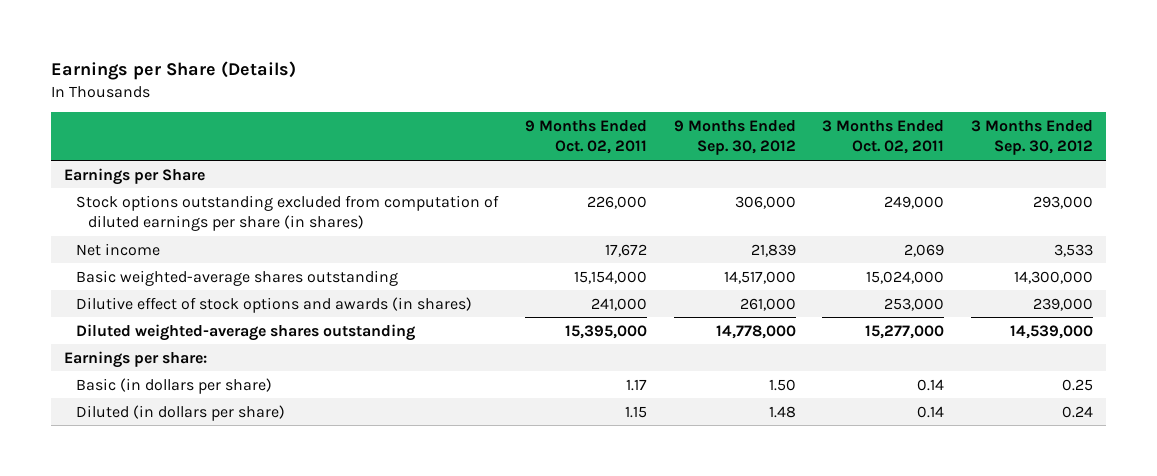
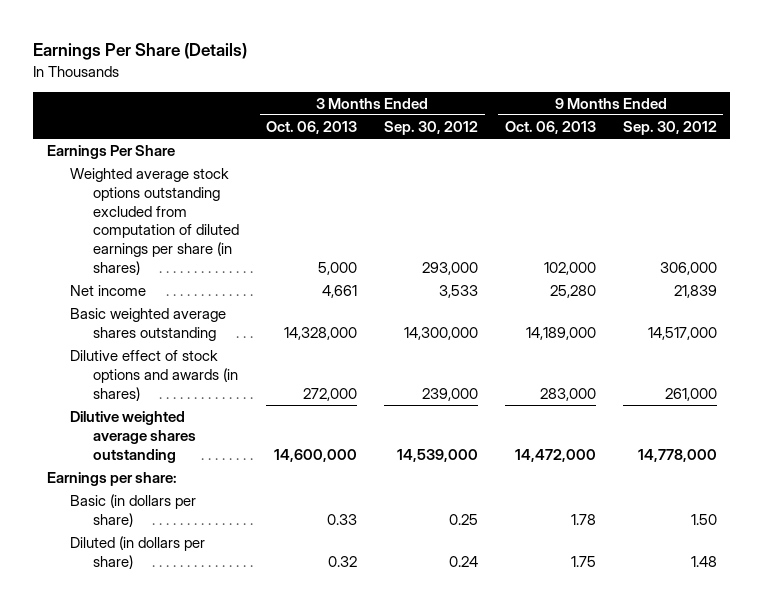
[50,61,296,81] Earnings per Share (Details) -> [33,43,248,61] Earnings Per Share (Details)
[524,120,647,155] 9 Months Ended Oct. 02, 2011 -> none
[822,120,945,155] 3 Months Ended Oct. 02, 2011 -> none
none -> [266,120,358,134] Oct. 06, 2013
none -> [504,120,596,134] Oct. 06, 2013
[64,167,206,185] Earnings per Share -> [46,145,175,160] Earnings Per Share
[76,194,500,231] Stock options outstanding excluded from computation of diluted earnings per share (in shares) -> [70,168,240,275] Weighted average stock options outstanding excluded from computation of diluted earnings per share (in shares)
[76,269,399,286] Basic weighted-average shares outstanding -> [70,308,227,341] Basic weighted average shares outstanding
[76,323,416,341] Diluted weighted-average shares outstanding -> [70,411,197,463] Dilutive weighted average shares outstanding

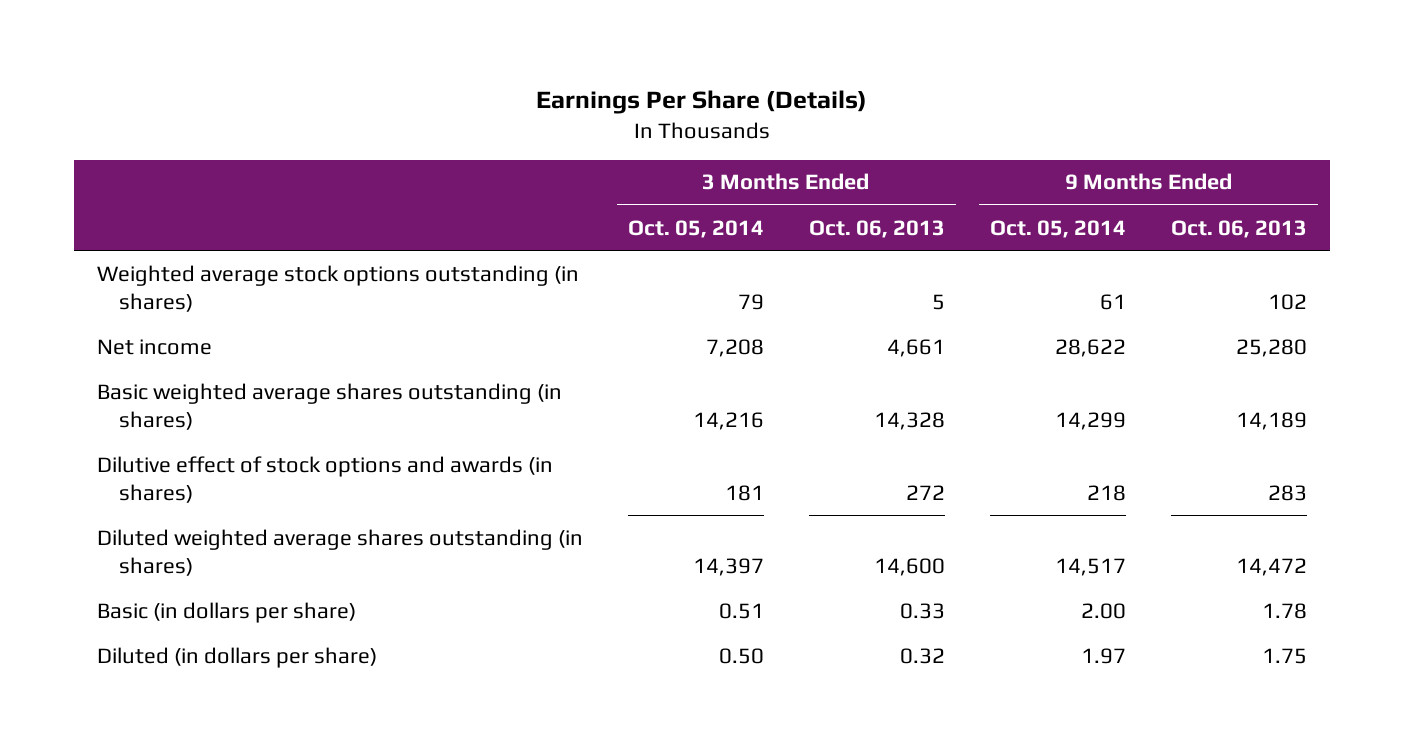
[383,120,478,135] Sep. 30, 2012 -> none
[622,120,717,135] Sep. 30, 2012 -> none
none -> [627,219,764,238] Oct. 05, 2014
none -> [990,219,1127,238] Oct. 05, 2014
[46,145,175,160] Earnings Per Share -> none
[70,168,240,275] Weighted average stock options outstanding excluded from computation of diluted earnings per share (in shares) -> [96,264,579,312] Weighted average stock options outstanding (in shares)
[318,261,358,275] 5,000 -> [931,293,945,310] 5
[543,261,596,275] 102,000 -> [1268,293,1308,310] 102
[46,472,177,487] Earnings per share: -> none
[70,308,227,341] Basic weighted average shares outstanding -> [96,382,562,430] Basic weighted average shares outstanding (in shares)
[284,326,358,340] 14,328,000 -> [873,411,945,430] 14,328
[525,326,596,340] 14,189,000 -> [1236,411,1308,430] 14,189
[303,387,358,401] 272,000 -> [905,484,945,500] 272
[539,387,596,401] 283,000 -> [1268,484,1308,501] 283
[70,411,197,463] Dilutive weighted average shares outstanding -> [96,528,583,576] Diluted weighted average shares outstanding (in shares)
[274,448,358,462] 14,600,000 -> [873,557,945,576] 14,600
[514,448,596,462] 14,472,000 -> [1236,557,1308,576] 14,472

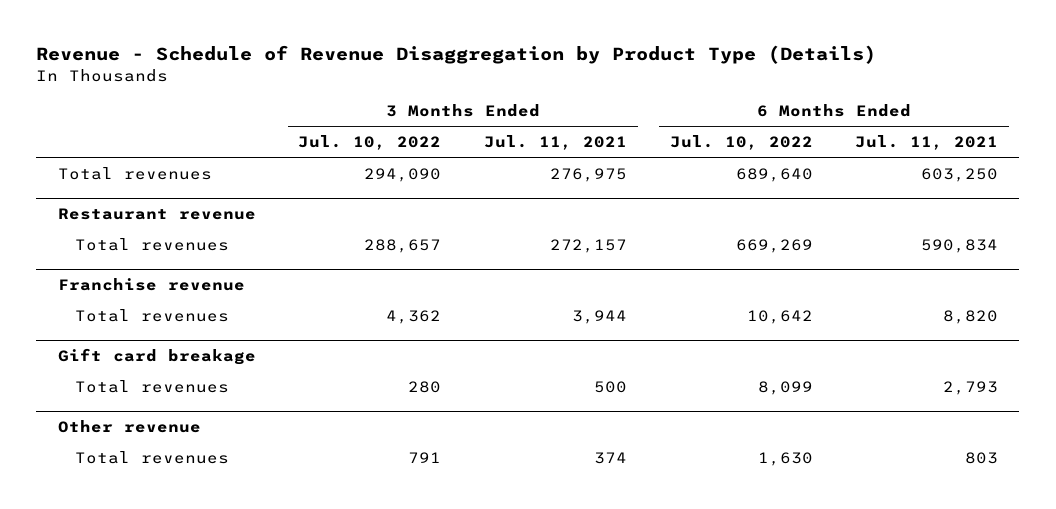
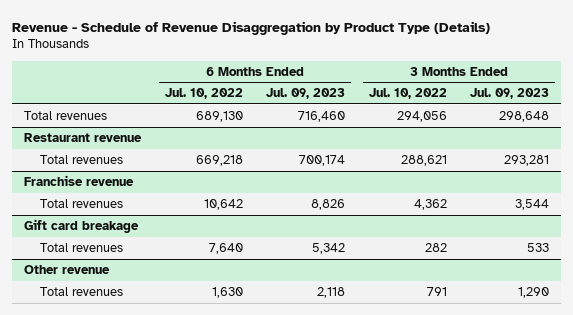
[483,135,627,151] Jul. 11, 2021 -> none
[855,135,999,151] Jul. 11, 2021 -> none
none -> [266,88,346,100] Jul. 09, 2023
none -> [470,88,550,100] Jul. 09, 2023
[364,167,442,182] 294,090 -> [396,111,447,123] 294,056
[735,167,813,182] 689,640 -> [195,111,243,123] 689,130
[364,238,442,253] 288,657 -> [400,155,447,167] 288,621
[735,238,813,253] 669,269 -> [195,155,243,167] 669,218
[408,380,442,393] 280 -> [424,243,447,253] 282
[757,380,813,395] 8,099 -> [208,243,243,255] 7,640

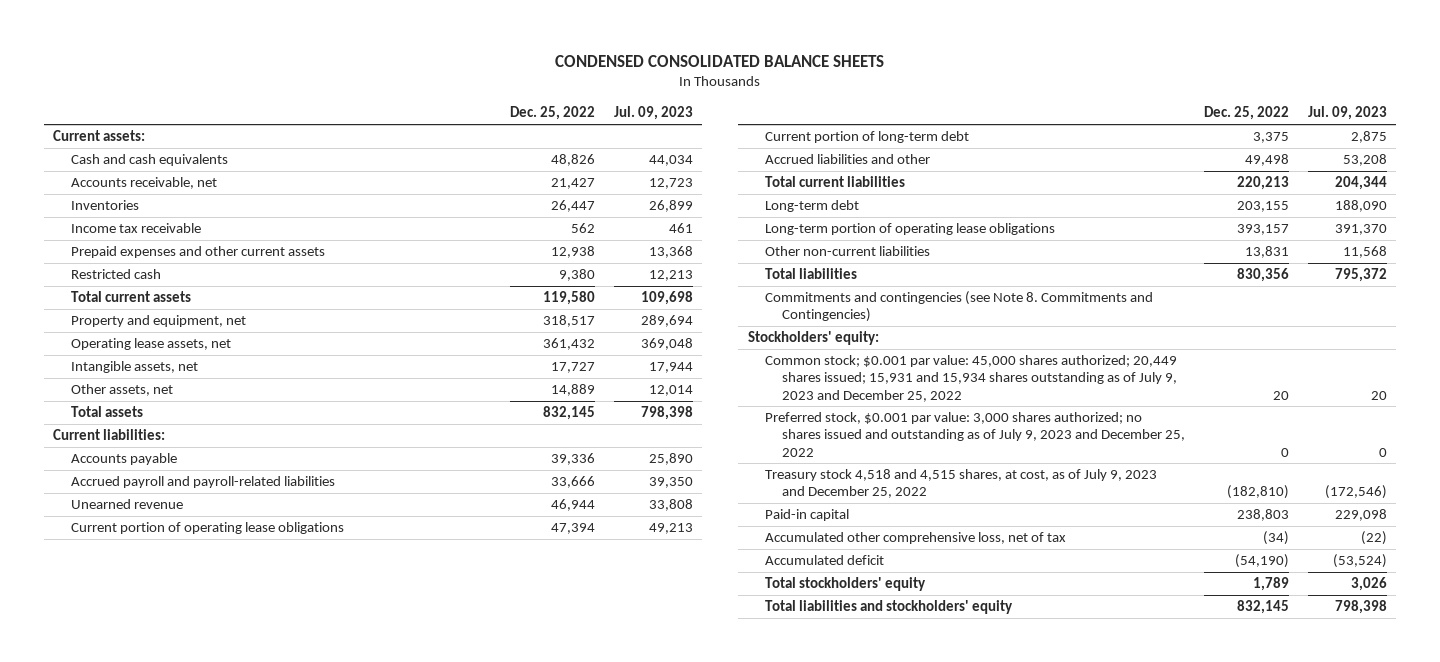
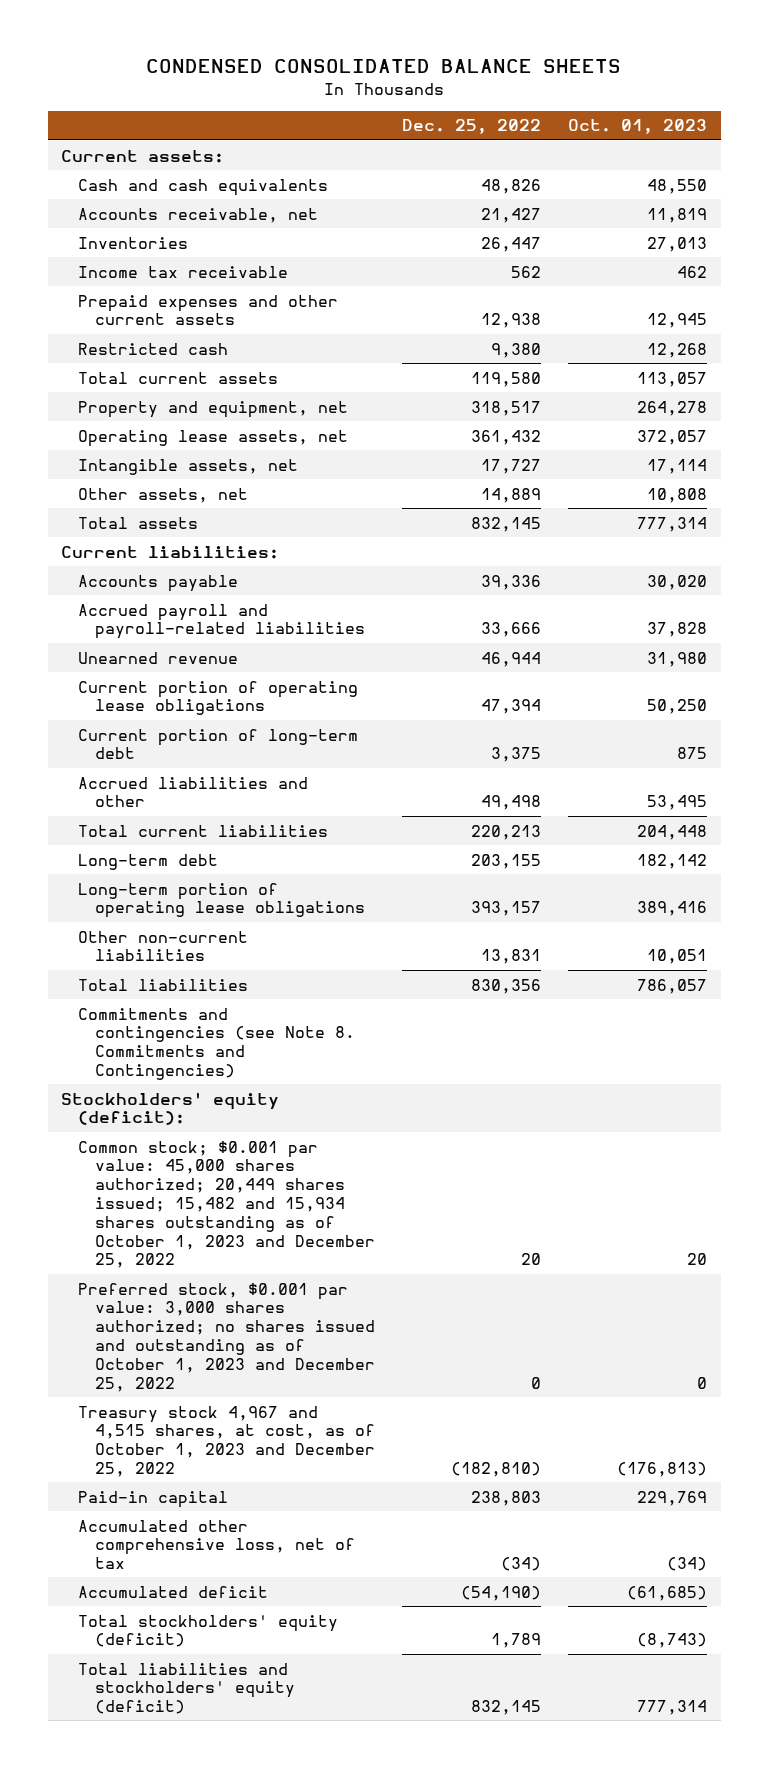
[613,106,693,121] Jul. 09, 2023 -> none
none -> [568,119,708,135] Oct. 01, 2023
[747,331,879,346] Stockholders' equity: -> [61,1091,280,1126] Stockholders' equity (deficit):
[764,355,1178,402] Common stock; $0.001 par value: 45,000 shares authorized; 20,449 shares issued; 15,931 and 15,934 shares outstanding as of July 9, 2023 and December 25, 2022 -> [78,1140,376,1269] Common stock; $0.001 par value: 45,000 shares authorized; 20,449 shares issued; 15,482 and 15,934 shares outstanding as of October 1, 2023 and December 25, 2022
[764,412,1186,457] Preferred stock, $0.001 par value: 3,000 shares authorized; no shares issued and outstanding as of July 9, 2023 and December 25, 2022 -> [78,1282,376,1392] Preferred stock, $0.001 par value: 3,000 shares authorized; no shares issued and outstanding as of October 1, 2023 and December 25, 2022
[764,469,1157,499] Treasury stock 4,518 and 4,515 shares, at cost, as of July 9, 2023 and December 25, 2022 -> [78,1405,376,1477] Treasury stock 4,967 and 4,515 shares, at cost, as of October 1, 2023 and December 25, 2022
[764,577,926,592] Total stockholders' equity -> [78,1614,339,1648] Total stockholders' equity (deficit)
[764,600,1013,615] Total liabilities and stockholders' equity -> [78,1662,296,1715] Total liabilities and stockholders' equity (deficit)

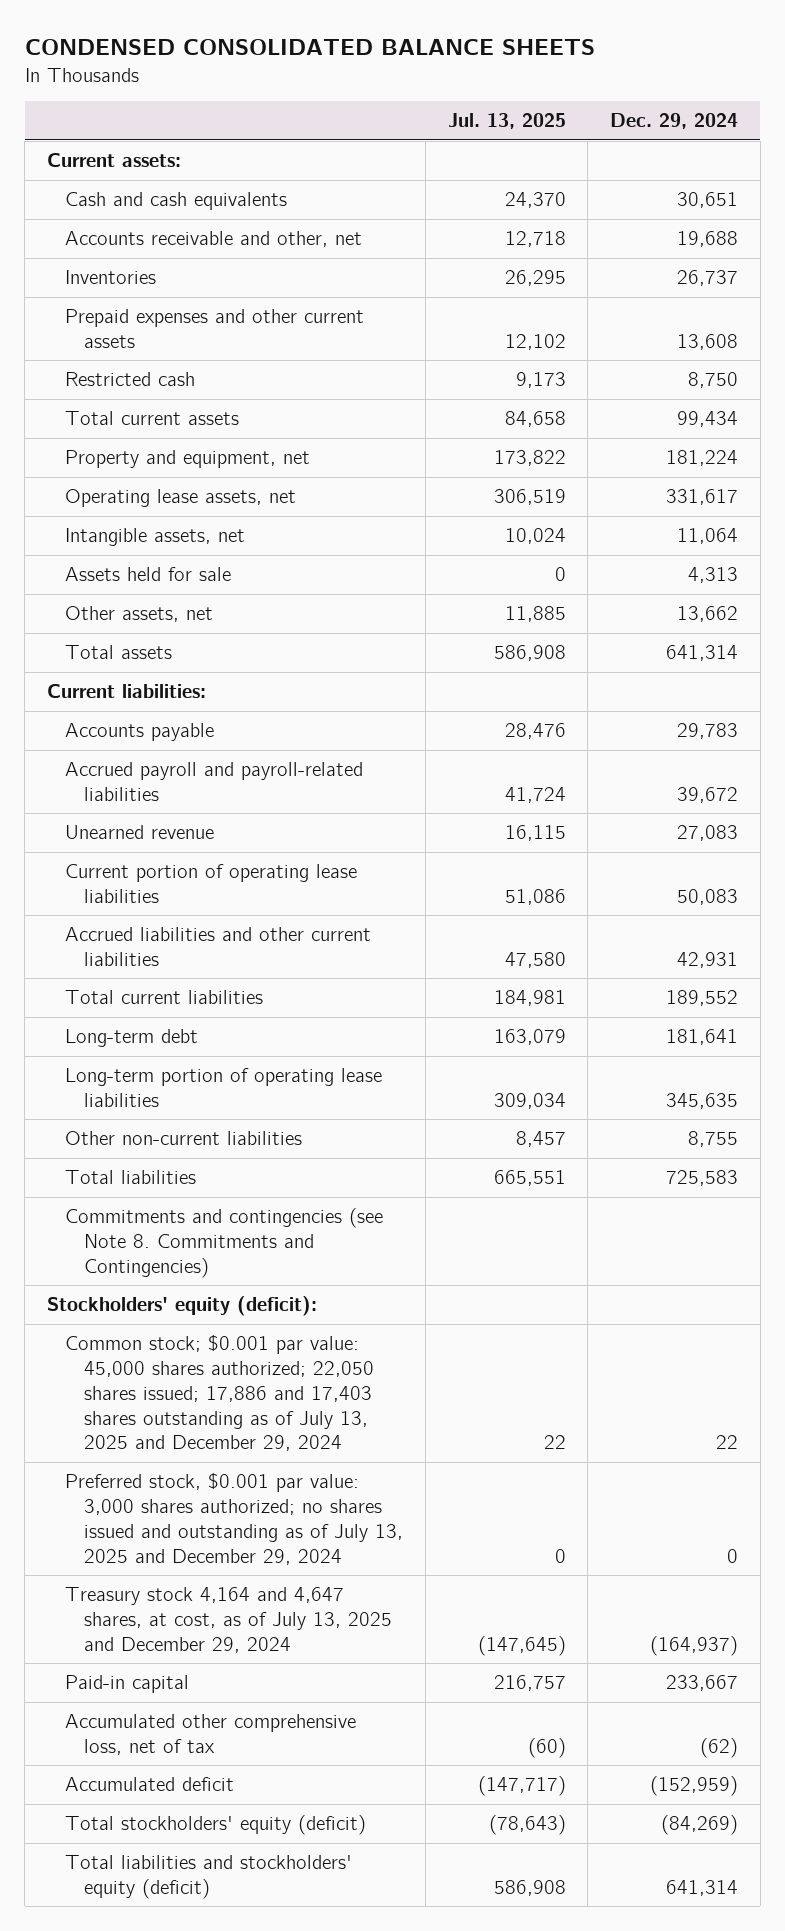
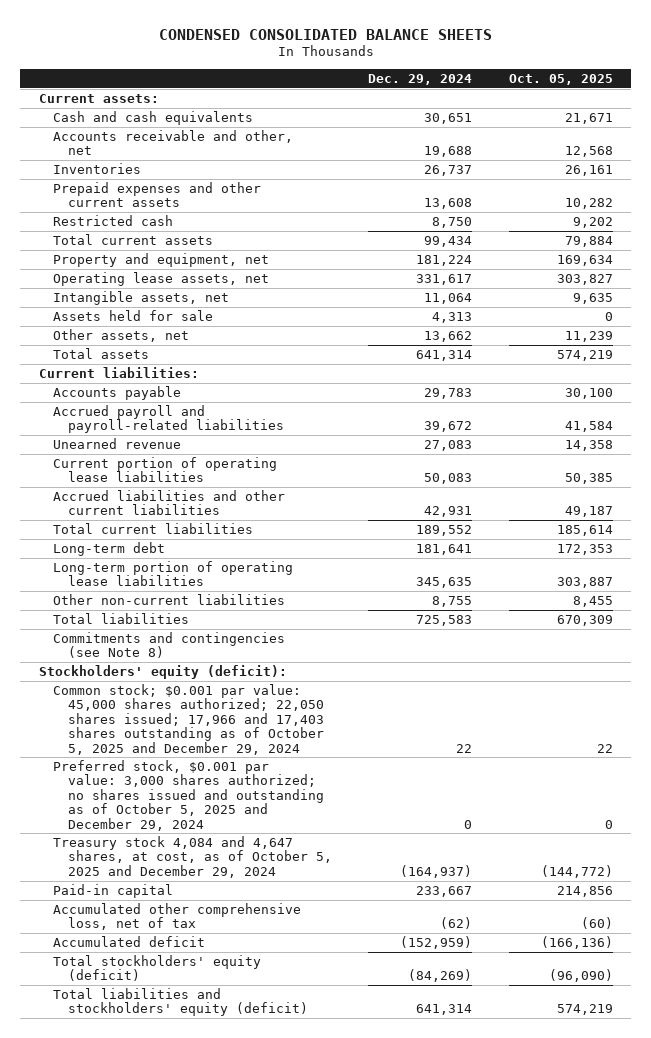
[447,113,566,130] Jul. 13, 2025 -> none
none -> [508,73,613,85] Oct. 05, 2025
[65,1208,384,1278] Commitments and contingencies (see Note 8. Commitments and Contingencies) -> [53,632,286,659] Commitments and contingencies (see Note 8)
[65,1335,375,1452] Common stock; $0.001 par value: 45,000 shares authorized; 22,050 shares issued; 17,886 and 17,403 shares outstanding as of July 13, 2025 and December 29, 2024 -> [53,684,324,755] Common stock; $0.001 par value: 45,000 shares authorized; 22,050 shares issued; 17,966 and 17,403 shares outstanding as of October 5, 2025 and December 29, 2024
[65,1473,404,1565] Preferred stock, $0.001 par value: 3,000 shares authorized; no shares issued and outstanding as of July 13, 2025 and December 29, 2024 -> [53,760,324,831] Preferred stock, $0.001 par value: 3,000 shares authorized; no shares issued and outstanding as of October 5, 2025 and December 29, 2024
[65,1587,393,1653] Treasury stock 4,164 and 4,647 shares, at cost, as of July 13, 2025 and December 29, 2024 -> [53,836,332,878] Treasury stock 4,084 and 4,647 shares, at cost, as of October 5, 2025 and December 29, 2024

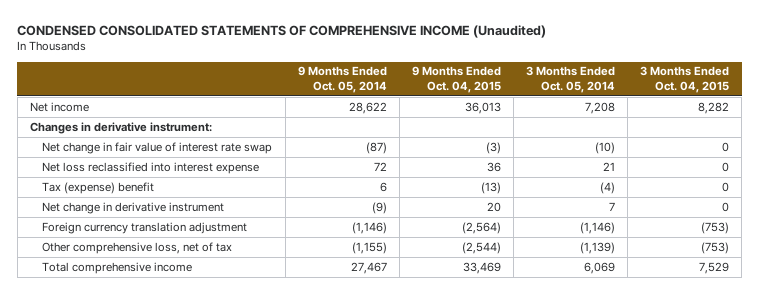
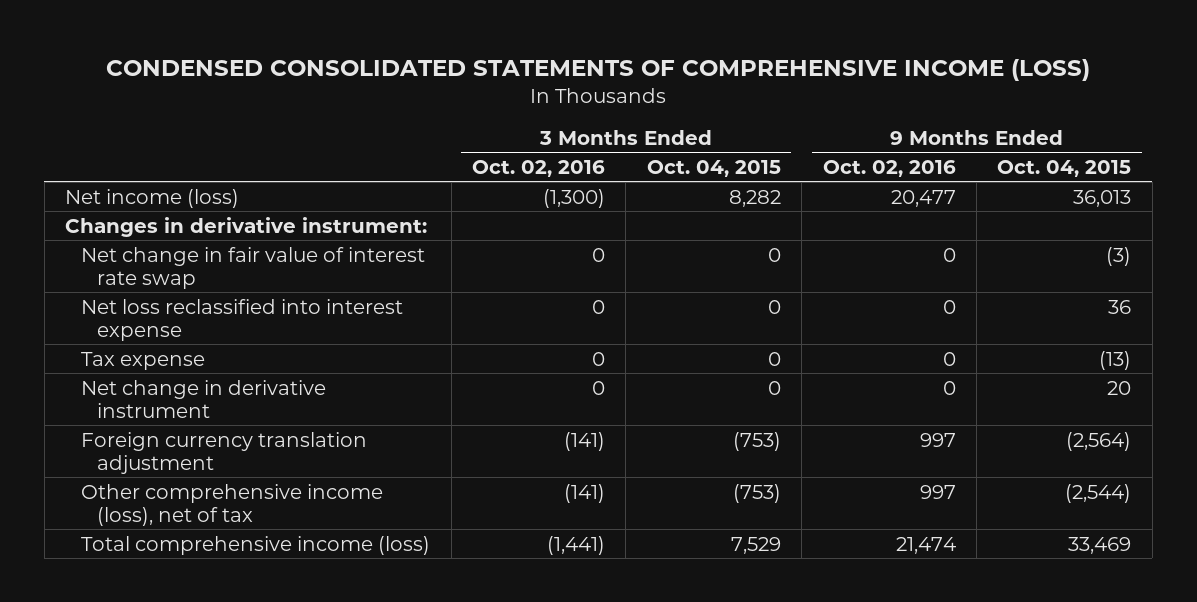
[17,24,547,38] CONDENSED CONSOLIDATED STATEMENTS OF COMPREHENSIVE INCOME (Unaudited) -> [106,58,1091,81] CONDENSED CONSOLIDATED STATEMENTS OF COMPREHENSIVE INCOME (LOSS)
[297,66,387,94] 9 Months Ended Oct. 05, 2014 -> none
[526,66,616,94] 3 Months Ended Oct. 05, 2014 -> none
none -> [471,159,605,177] Oct. 02, 2016
none -> [822,159,956,177] Oct. 02, 2016
[29,101,89,112] Net income -> [65,188,240,208] Net income (loss)
[42,181,155,194] Tax (expense) benefit -> [81,351,206,370] Tax expense
[42,241,233,254] Other comprehensive loss, net of tax -> [81,483,384,526] Other comprehensive income (loss), net of tax
[42,261,193,274] Total comprehensive income -> [81,535,431,555] Total comprehensive income (loss)

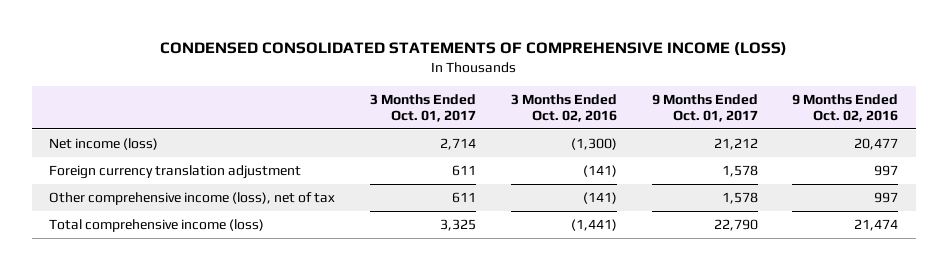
[646,159,781,177] Oct. 04, 2015 -> none
[997,159,1132,177] Oct. 04, 2015 -> none
none -> [370,93,477,122] 3 Months Ended Oct. 01, 2017
none -> [651,93,758,122] 9 Months Ended Oct. 01, 2017
[65,216,428,237] Changes in derivative instrument: -> none
[81,246,426,289] Net change in fair value of interest rate swap -> none
[81,298,404,341] Net loss reclassified into interest expense -> none
[81,351,206,370] Tax expense -> none
[81,379,327,418] Net change in derivative instrument -> none

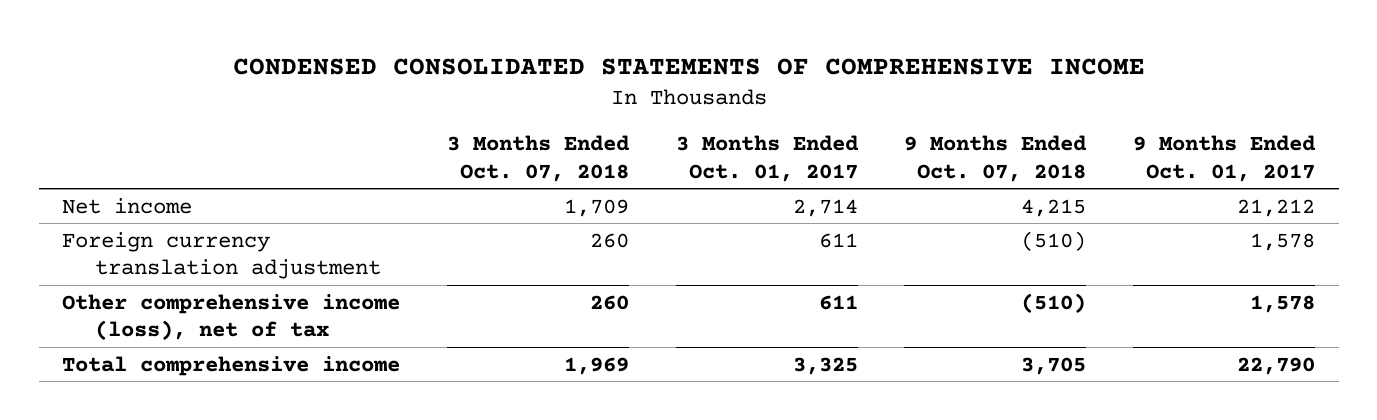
[159,42,787,57] CONDENSED CONSOLIDATED STATEMENTS OF COMPREHENSIVE INCOME (LOSS) -> [232,57,1145,75] CONDENSED CONSOLIDATED STATEMENTS OF COMPREHENSIVE INCOME
[510,93,617,122] 3 Months Ended Oct. 02, 2016 -> none
[792,93,899,122] 9 Months Ended Oct. 02, 2016 -> none
none -> [446,135,630,182] 3 Months Ended Oct. 07, 2018
none -> [904,135,1088,182] 9 Months Ended Oct. 07, 2018
[49,137,159,150] Net income (loss) -> [62,197,193,214] Net income
[49,218,265,232] Total comprehensive income (loss) -> [62,355,401,376] Total comprehensive income

